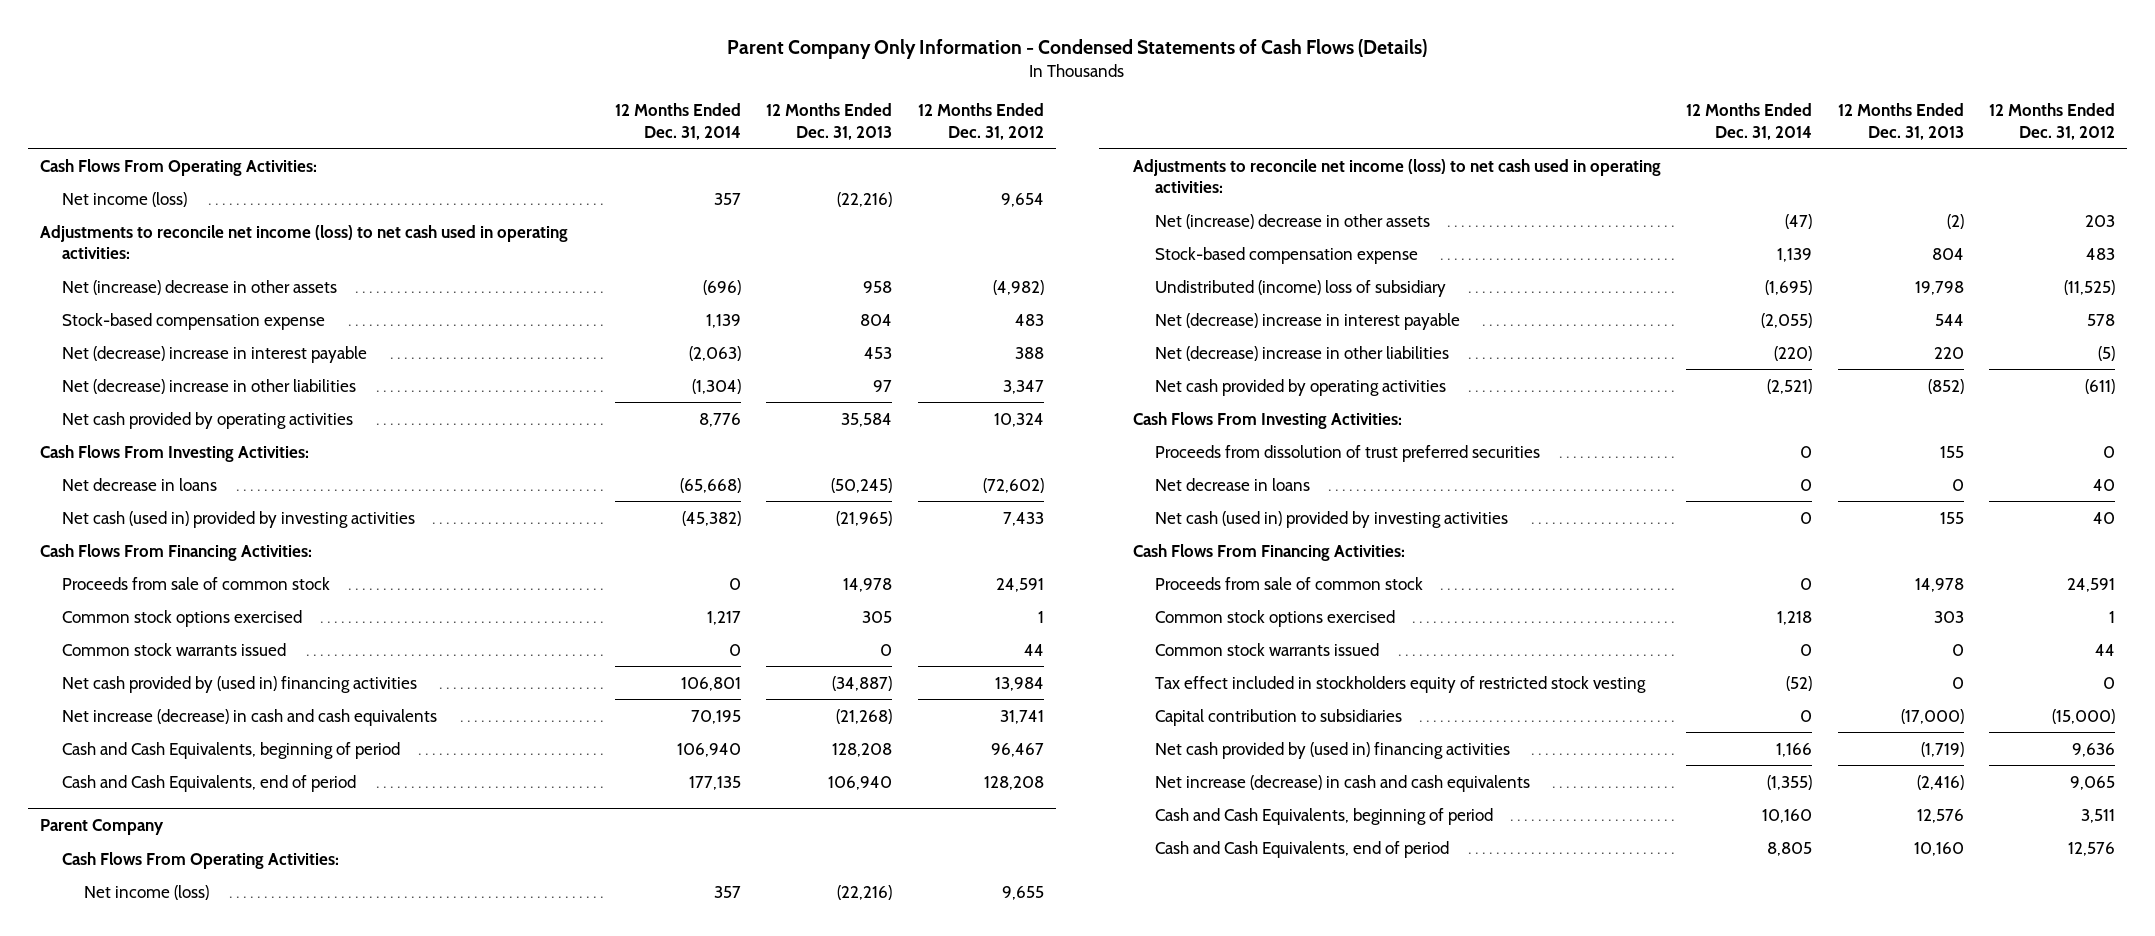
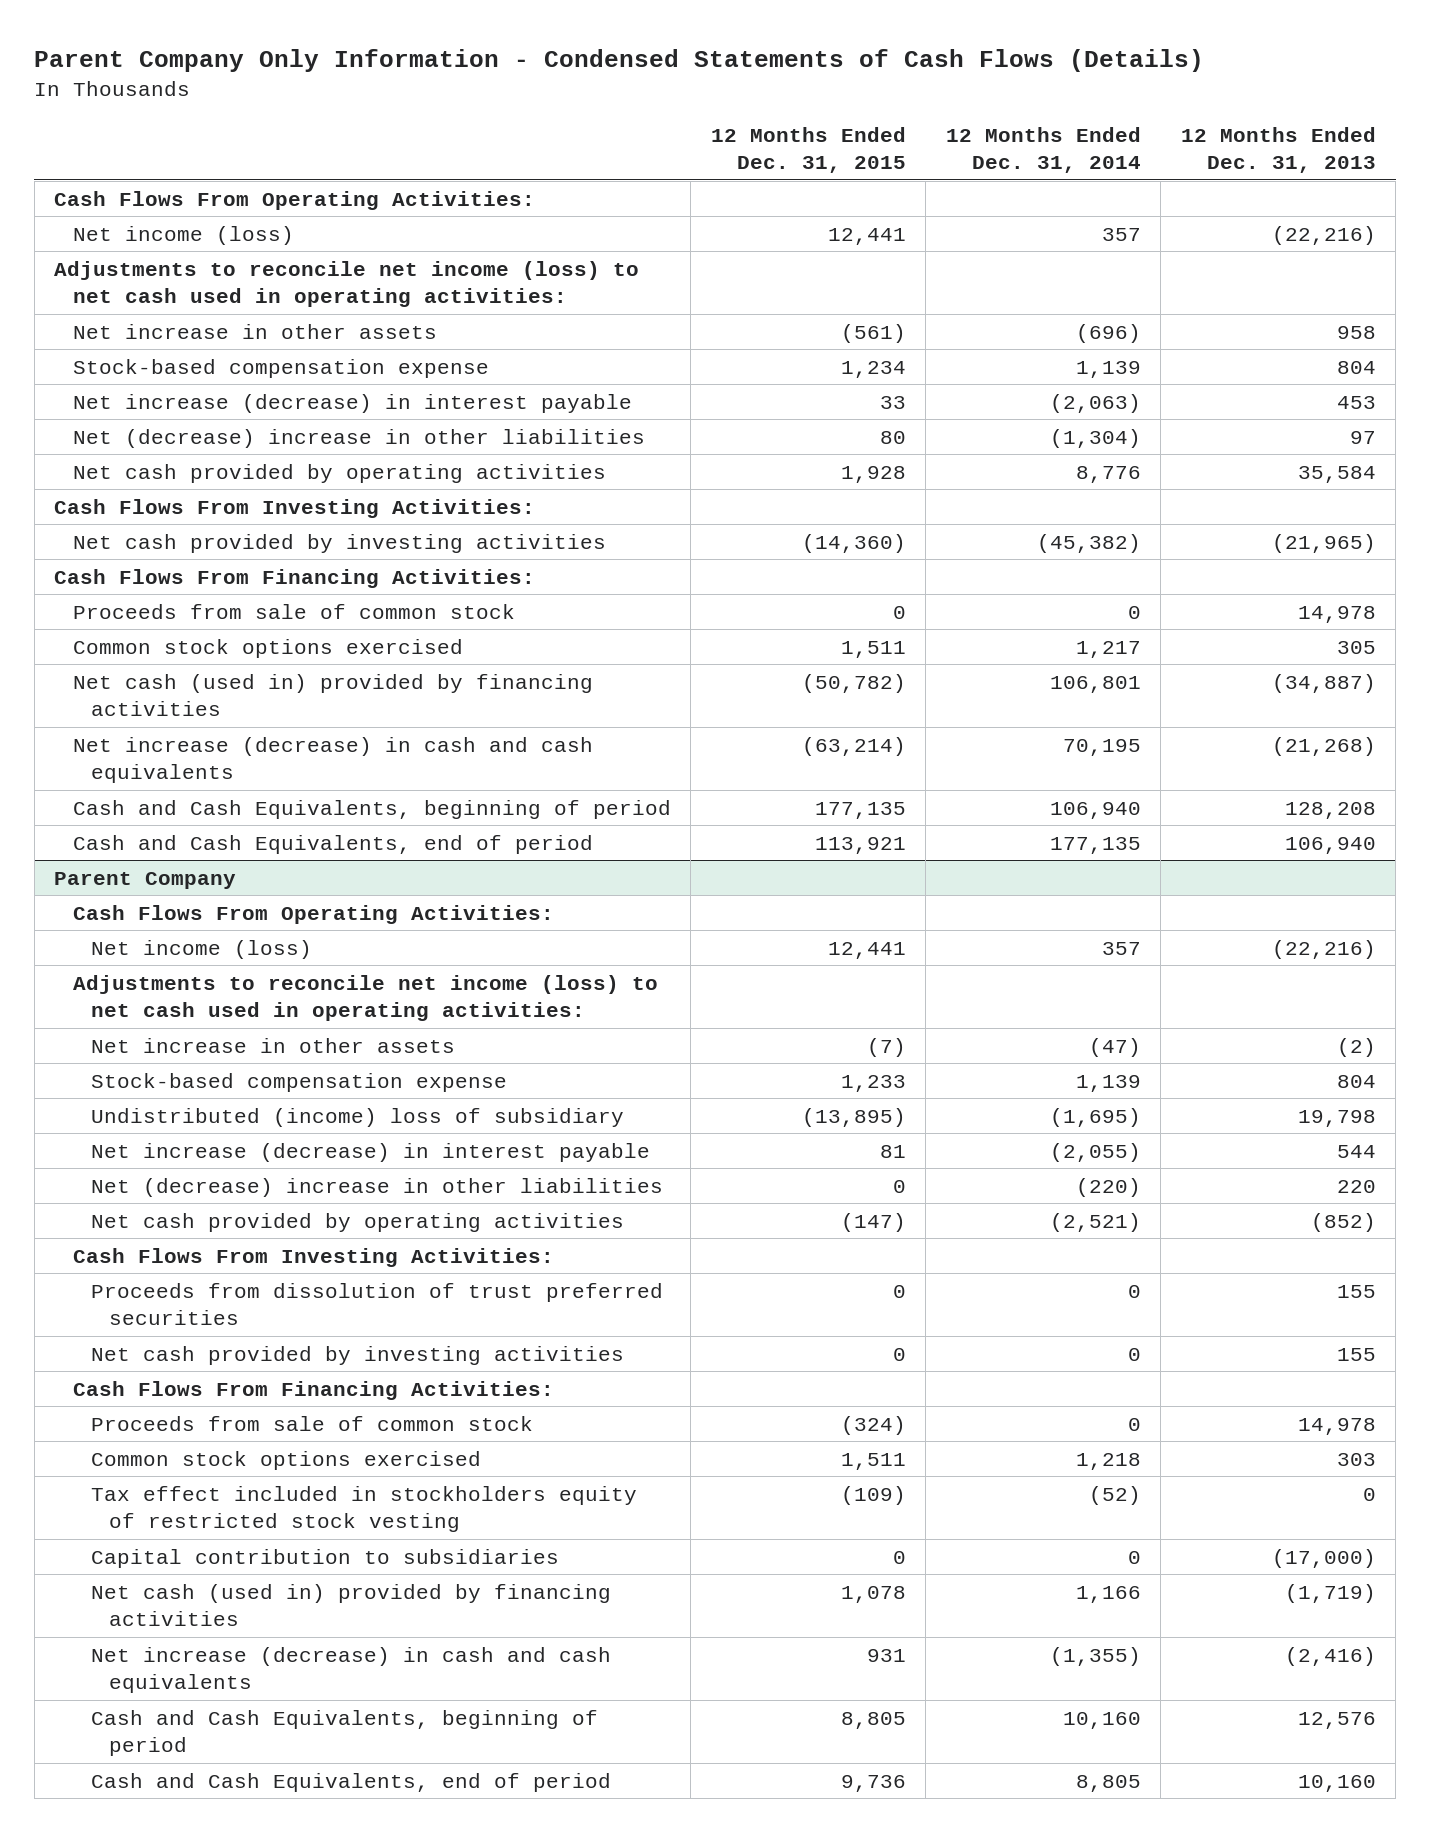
[917,103,1044,140] 12 Months Ended Dec. 31, 2012 -> none
none -> [710,126,906,174] 12 Months Ended Dec. 31, 2015
[62,279,338,295] Net (increase) decrease in other assets -> [72,323,437,339] Net increase in other assets
[62,345,368,363] Net (decrease) increase in interest payable -> [72,393,632,413] Net increase (decrease) in interest payable
[62,477,218,491] Net decrease in loans -> none
[62,510,416,528] Net cash (used in) provided by investing activities -> [72,533,606,553] Net cash provided by investing activities
[62,642,287,656] Common stock warrants issued -> none
[62,675,418,693] Net cash provided by (used in) financing activities -> [72,673,593,716] Net cash (used in) provided by financing activities
[1155,213,1431,229] Net (increase) decrease in other assets -> [90,1037,455,1053] Net increase in other assets
[1155,312,1461,330] Net (decrease) increase in interest payable -> [90,1142,650,1162] Net increase (decrease) in interest payable
[1155,477,1311,491] Net decrease in loans -> none
[1155,510,1509,528] Net cash (used in) provided by investing activities -> [90,1345,624,1365] Net cash provided by investing activities
[1155,642,1380,656] Common stock warrants issued -> none
[1155,741,1511,759] Net cash provided by (used in) financing activities -> [90,1583,611,1626] Net cash (used in) provided by financing activities

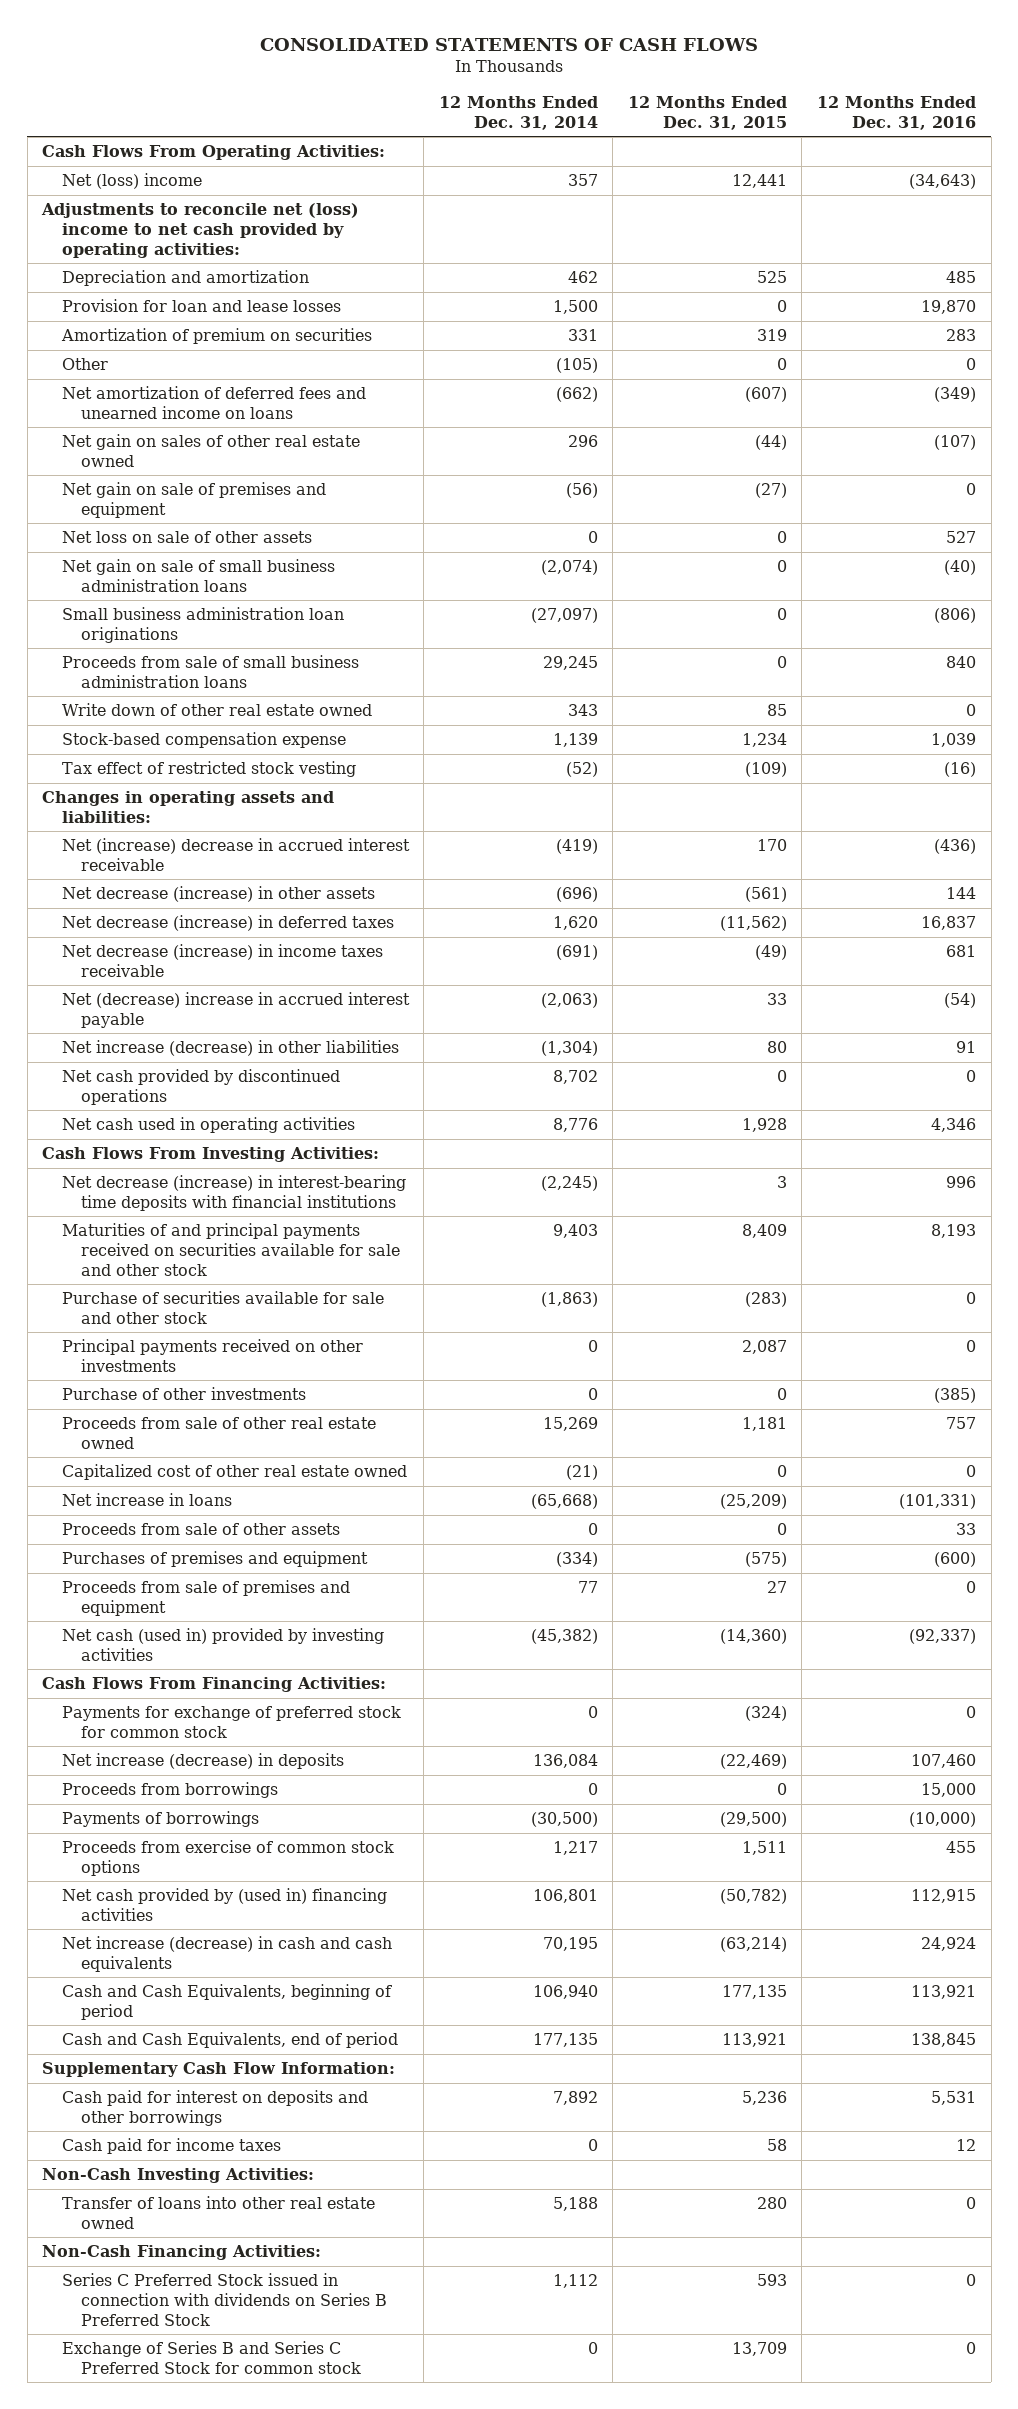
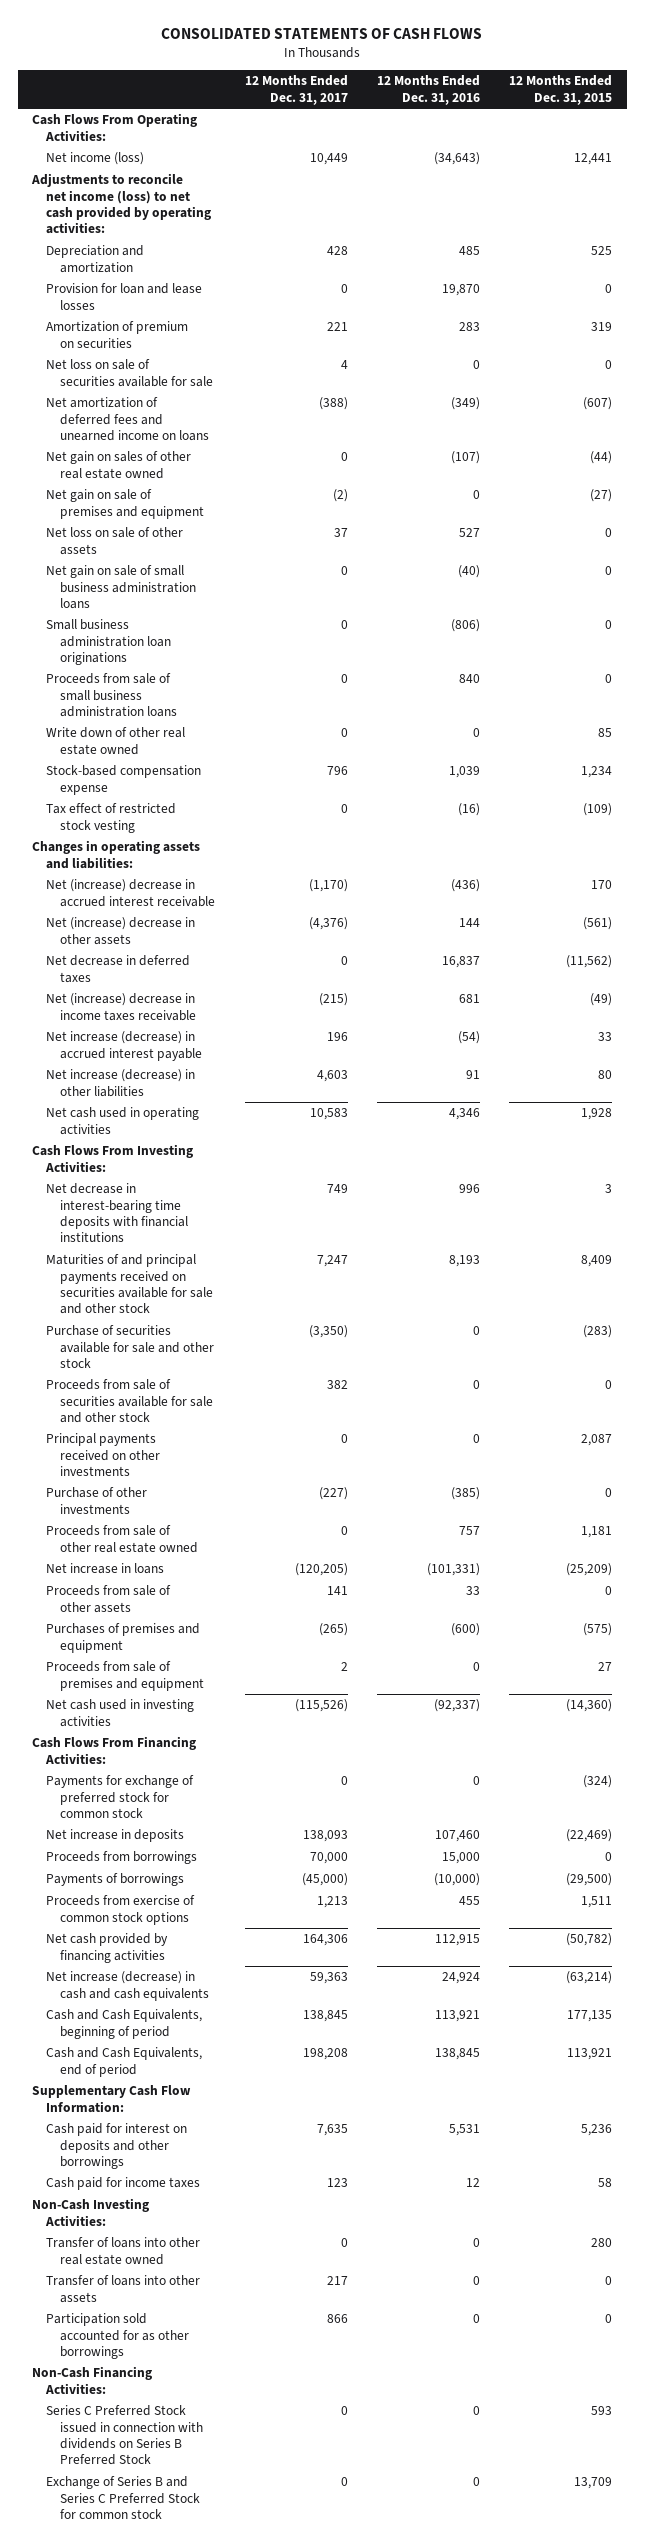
[438,95,598,130] 12 Months Ended Dec. 31, 2014 -> none
none -> [244,75,348,105] 12 Months Ended Dec. 31, 2017
[61,173,202,190] Net (loss) income -> [46,152,145,166] Net income (loss)
[41,203,360,258] Adjustments to reconcile net (loss) income to net cash provided by operating activities: -> [31,173,212,235] Adjustments to reconcile net income (loss) to net cash provided by operating activities:
[61,358,108,371] Other -> none
none -> [46,359,214,387] Net loss on sale of securities available for sale
[61,886,375,903] Net decrease (increase) in other assets -> [46,917,196,945] Net (increase) decrease in other assets
[61,915,394,932] Net decrease (increase) in deferred taxes -> [46,955,191,983] Net decrease in deferred taxes
[61,944,383,977] Net decrease (increase) in income taxes receivable -> [46,993,197,1021] Net (increase) decrease in income taxes receivable
[61,992,410,1028] Net (decrease) increase in accrued interest payable -> [46,1031,203,1061] Net increase (decrease) in accrued interest payable
[61,1069,340,1105] Net cash provided by discontinued operations -> none
[61,1175,406,1211] Net decrease (increase) in interest-bearing time deposits with financial institutions -> [46,1183,189,1243] Net decrease in interest-bearing time deposits with financial institutions
none -> [46,1379,214,1423] Proceeds from sale of securities available for sale and other stock
[61,1464,407,1481] Capitalized cost of other real estate owned -> none
[61,1628,384,1661] Net cash (used in) provided by investing activities -> [46,1699,195,1727] Net cash used in investing activities
[61,1753,344,1770] Net increase (decrease) in deposits -> [46,1829,185,1843] Net increase in deposits
[61,1888,387,1921] Net cash provided by (used in) financing activities -> [46,1933,169,1963] Net cash provided by financing activities
none -> [46,2275,201,2303] Transfer of loans into other assets
none -> [46,2313,190,2359] Participation sold accounted for as other borrowings

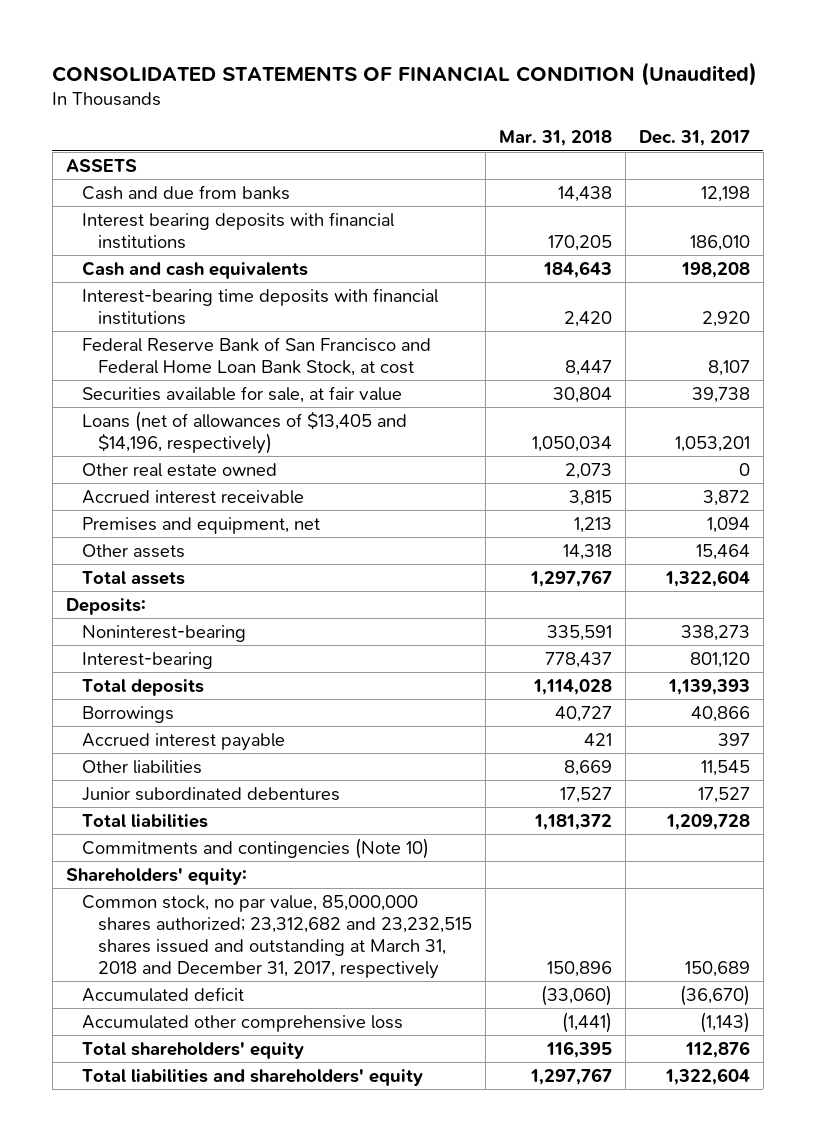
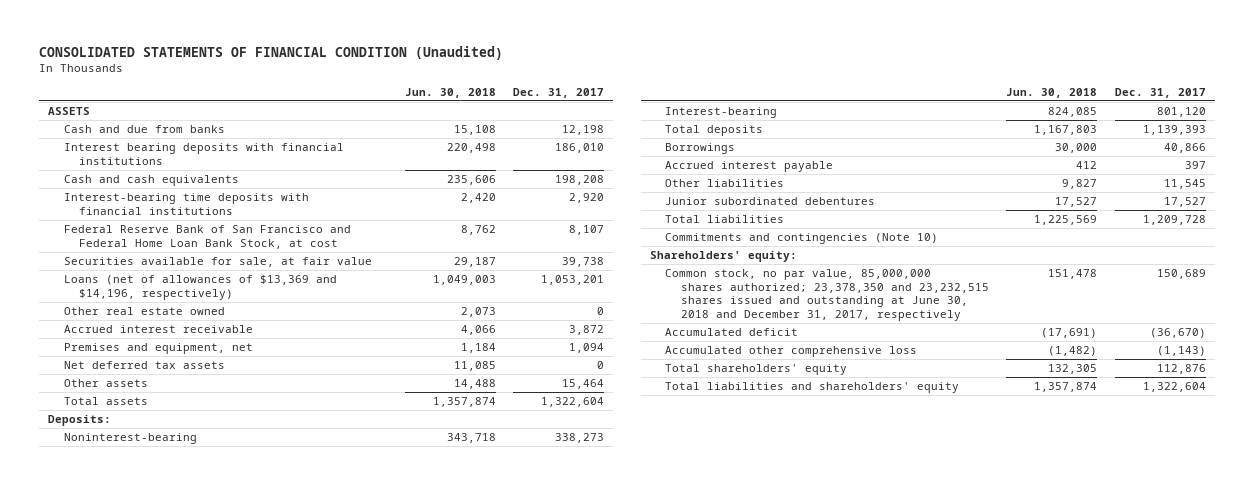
[498,130,612,147] Mar. 31, 2018 -> none
none -> [404,87,496,98] Jun. 30, 2018
[81,410,407,454] Loans (net of allowances of $13,405 and $14,196, respectively) -> [63,274,337,300] Loans (net of allowances of $13,369 and $14,196, respectively)
none -> [63,360,225,369] Net deferred tax assets
[81,894,473,979] Common stock, no par value, 85,000,000 shares authorized; 23,312,682 and 23,232,515 shares issued and outstanding at March 31, 2018 and December 31, 2017, respectively -> [665,268,989,321] Common stock, no par value, 85,000,000 shares authorized; 23,378,350 and 23,232,515 shares issued and outstanding at June 30, 2018 and December 31, 2017, respectively

